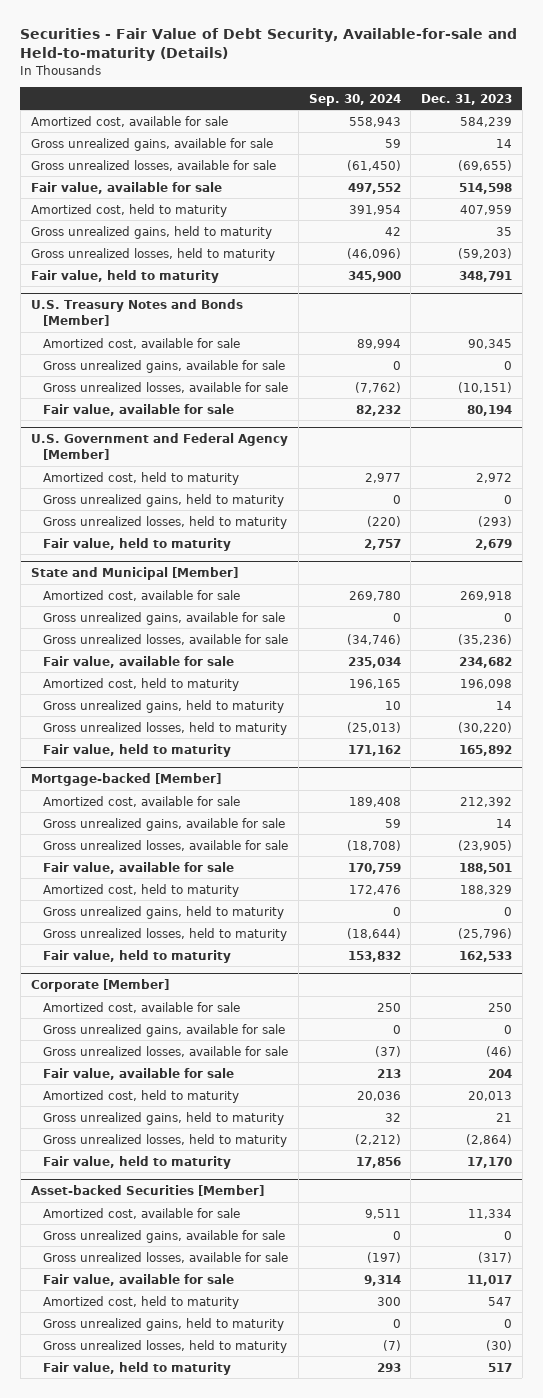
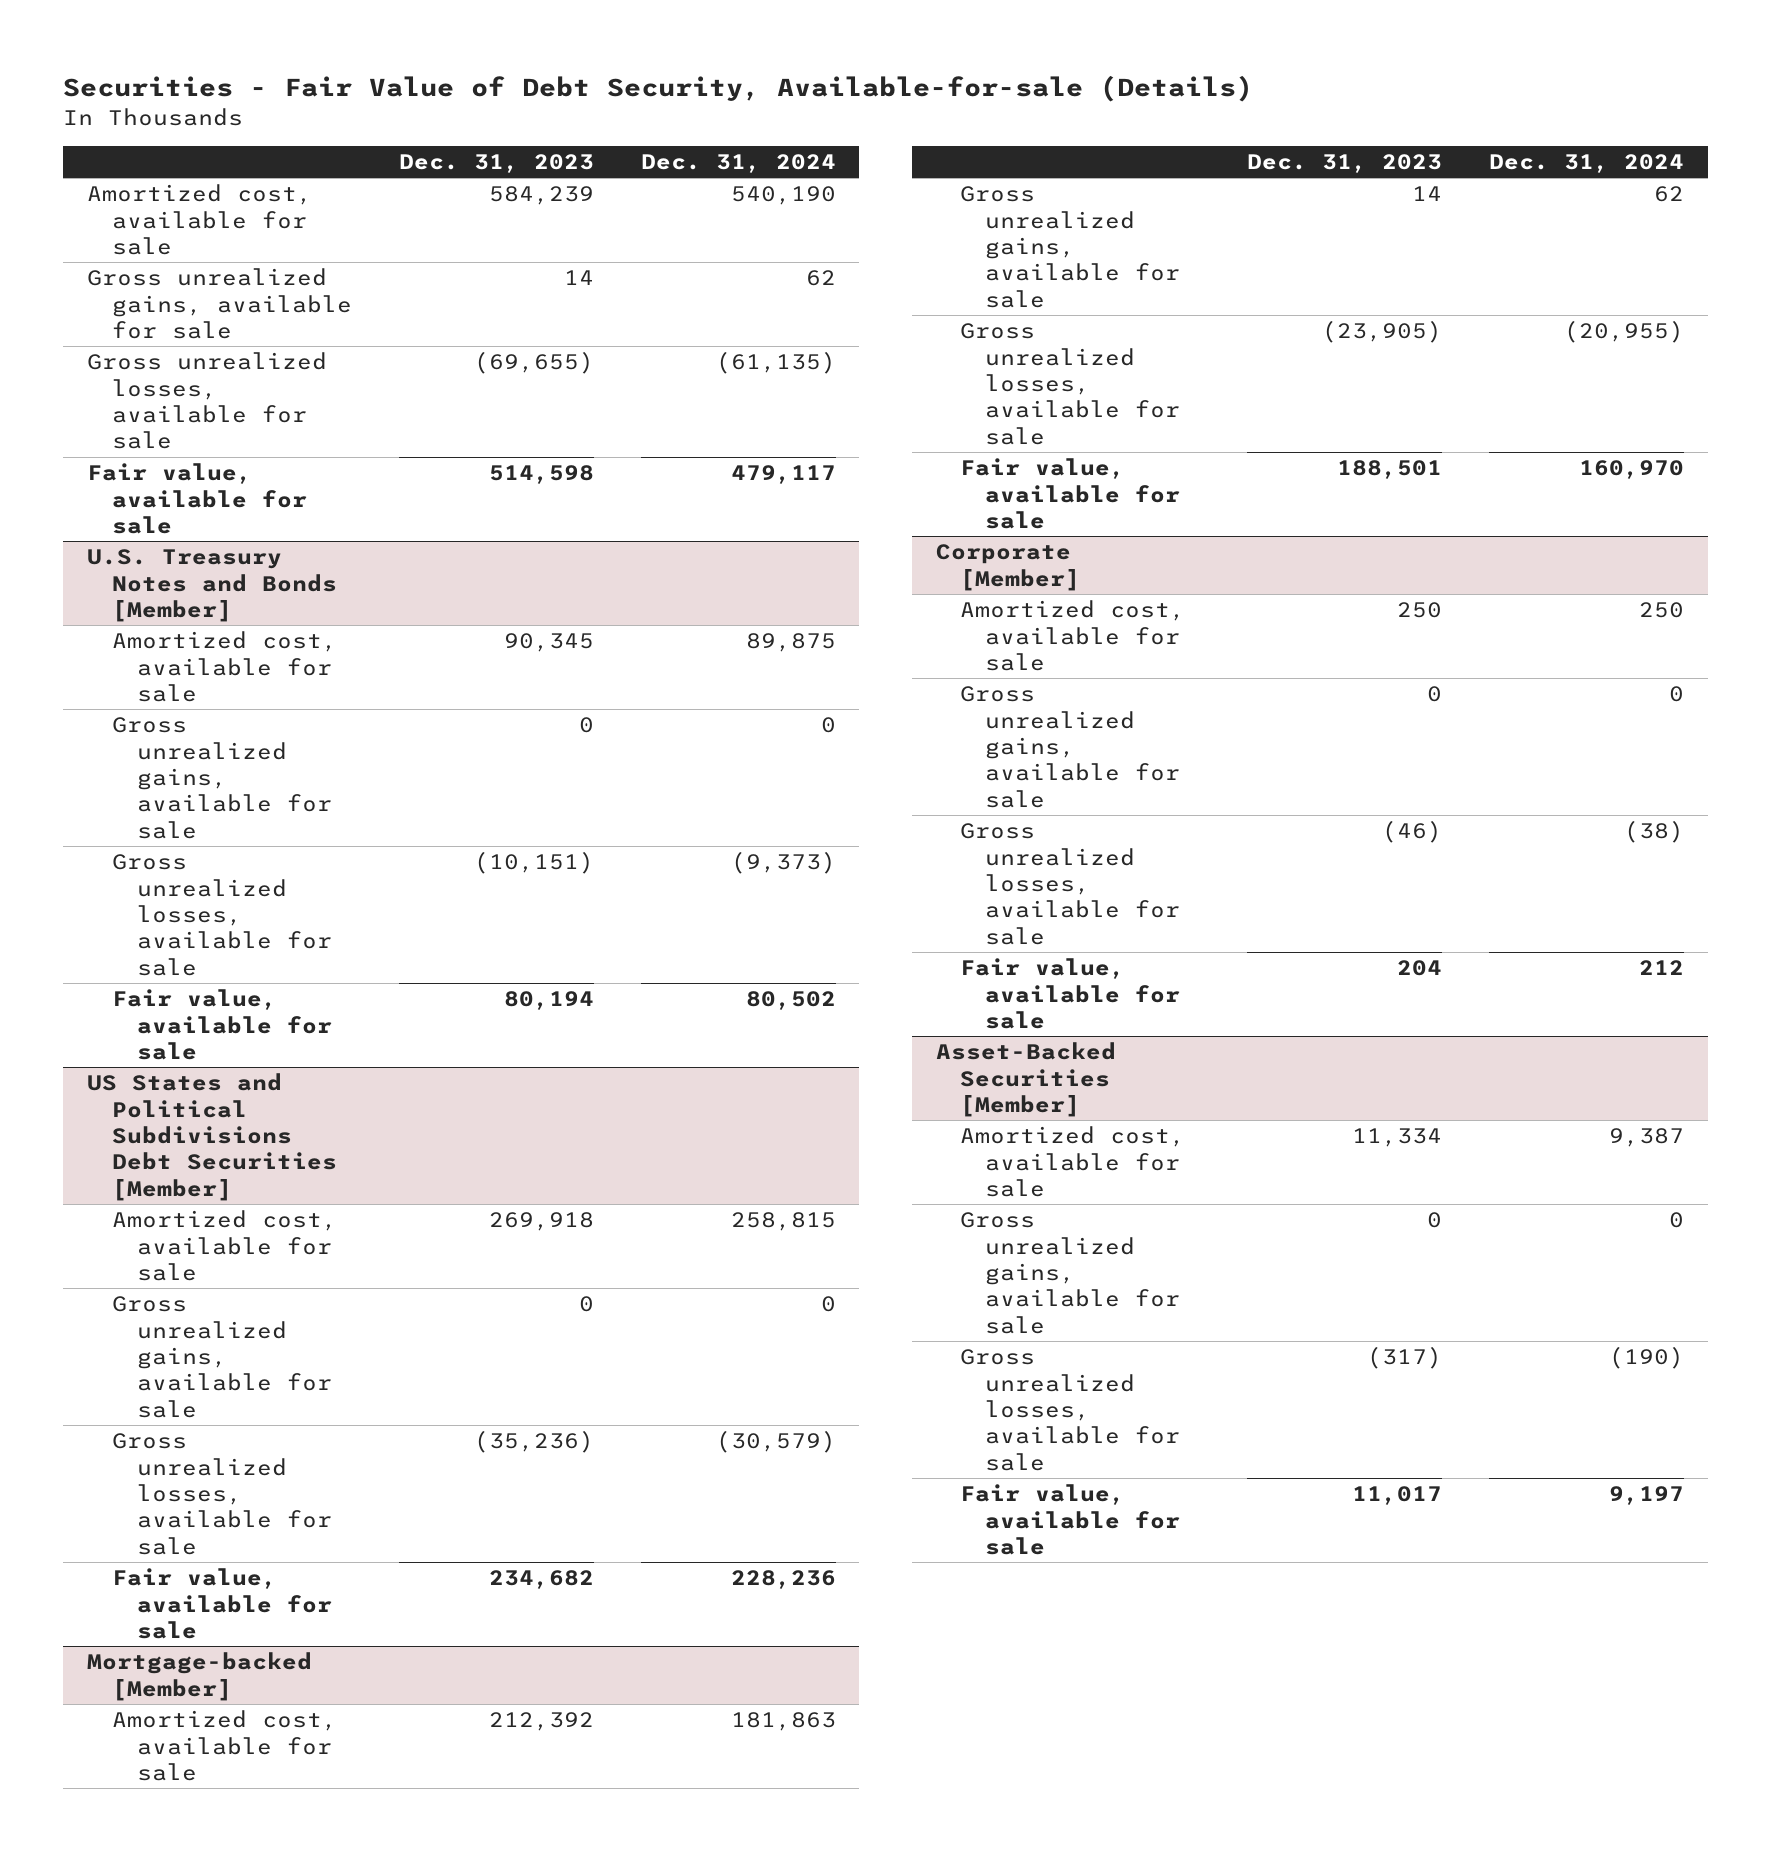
[20,28,518,62] Securities - Fair Value of Debt Security, Available-for-sale and Held-to-maturity (Details) -> [63,75,1254,103] Securities - Fair Value of Debt Security, Available-for-sale (Details)
[308,93,401,106] Sep. 30, 2024 -> none
none -> [640,154,836,174] Dec. 31, 2024
[30,203,227,217] Amortized cost, held to maturity -> none
[30,225,272,239] Gross unrealized gains, held to maturity -> none
[30,247,275,261] Gross unrealized losses, held to maturity -> none
[30,269,219,283] Fair value, held to maturity -> none
[30,433,288,461] U.S. Government and Federal Agency [Member] -> none
[43,471,240,485] Amortized cost, held to maturity -> none
[43,493,285,507] Gross unrealized gains, held to maturity -> none
[43,515,288,529] Gross unrealized losses, held to maturity -> none
[43,537,232,551] Fair value, held to maturity -> none
[30,567,238,581] State and Municipal [Member] -> [86,1073,337,1201] US States and Political Subdivisions Debt Securities [Member]
[43,677,240,691] Amortized cost, held to maturity -> none
[43,699,285,713] Gross unrealized gains, held to maturity -> none
[43,721,288,735] Gross unrealized losses, held to maturity -> none
[43,743,232,757] Fair value, held to maturity -> none
[43,883,240,897] Amortized cost, held to maturity -> none
[43,905,285,919] Gross unrealized gains, held to maturity -> none
[43,927,288,941] Gross unrealized losses, held to maturity -> none
[43,949,232,963] Fair value, held to maturity -> none
[43,1089,240,1103] Amortized cost, held to maturity -> none
[43,1111,285,1125] Gross unrealized gains, held to maturity -> none
[43,1133,288,1147] Gross unrealized losses, held to maturity -> none
[43,1155,232,1169] Fair value, held to maturity -> none
[30,1185,264,1197] Asset-backed Securities [Member] -> [935,1042,1116,1117] Asset-Backed Securities [Member]
[43,1295,240,1309] Amortized cost, held to maturity -> none
[43,1317,285,1331] Gross unrealized gains, held to maturity -> none
[43,1339,288,1353] Gross unrealized losses, held to maturity -> none
[43,1361,232,1375] Fair value, held to maturity -> none

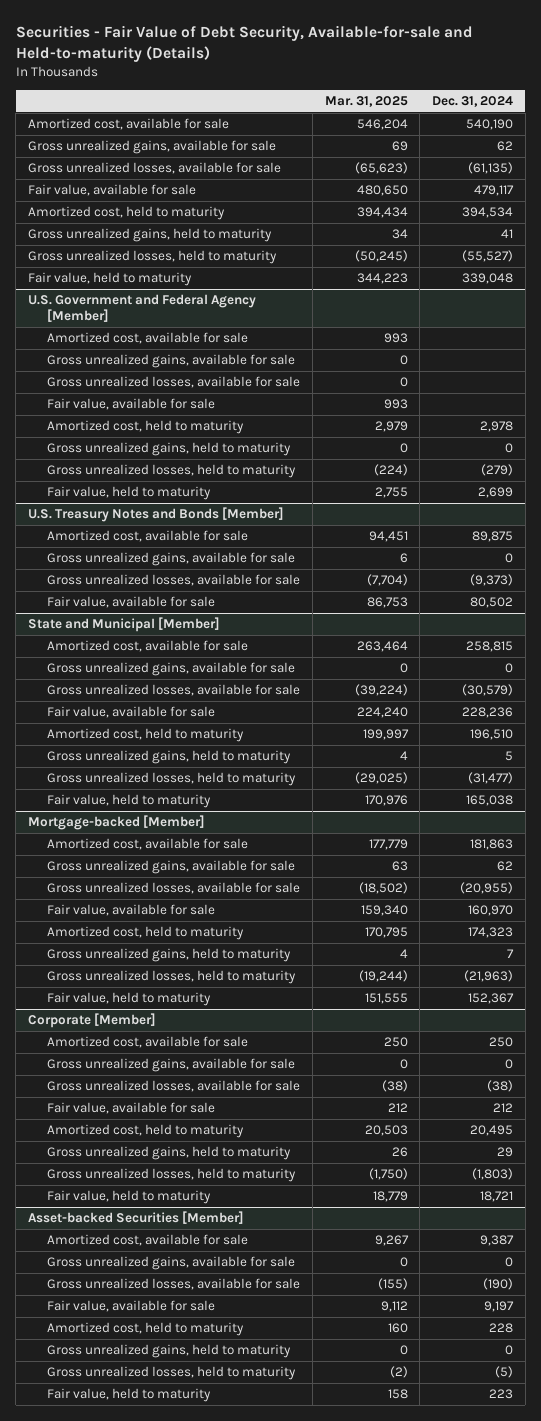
[63,75,1254,103] Securities - Fair Value of Debt Security, Available-for-sale (Details) -> [15,24,473,62] Securities - Fair Value of Debt Security, Available-for-sale and Held-to-maturity (Details)
[398,154,594,174] Dec. 31, 2023 -> none
none -> [324,96,408,108] Mar. 31, 2025
none -> [27,206,225,221] Amortized cost, held to maturity
none -> [27,228,272,243] Gross unrealized gains, held to maturity
none -> [27,250,277,265] Gross unrealized losses, held to maturity
none -> [27,272,192,287] Fair value, held to maturity
none -> [27,294,256,323] U.S. Government and Federal Agency [Member]
none -> [47,332,249,345] Amortized cost, available for sale
none -> [47,354,296,369] Gross unrealized gains, available for sale
none -> [47,376,301,389] Gross unrealized losses, available for sale
none -> [47,398,216,411] Fair value, available for sale
none -> [47,420,245,435] Amortized cost, held to maturity
none -> [47,442,292,457] Gross unrealized gains, held to maturity
none -> [47,464,297,479] Gross unrealized losses, held to maturity
none -> [47,486,212,501] Fair value, held to maturity
[86,1073,337,1201] US States and Political Subdivisions Debt Securities [Member] -> [27,617,220,633] State and Municipal [Member]
none -> [47,728,245,743] Amortized cost, held to maturity
none -> [47,750,292,765] Gross unrealized gains, held to maturity
none -> [47,772,297,787] Gross unrealized losses, held to maturity
none -> [47,794,212,809] Fair value, held to maturity
none -> [47,926,245,941] Amortized cost, held to maturity
none -> [47,948,292,963] Gross unrealized gains, held to maturity
none -> [47,970,297,985] Gross unrealized losses, held to maturity
none -> [47,992,212,1007] Fair value, held to maturity
none -> [47,1124,245,1139] Amortized cost, held to maturity
none -> [47,1146,292,1161] Gross unrealized gains, held to maturity
none -> [47,1168,297,1183] Gross unrealized losses, held to maturity
none -> [47,1190,212,1205] Fair value, held to maturity
[935,1042,1116,1117] Asset-Backed Securities [Member] -> [27,1211,244,1225] Asset-backed Securities [Member]
none -> [47,1322,245,1337] Amortized cost, held to maturity
none -> [47,1344,292,1359] Gross unrealized gains, held to maturity
none -> [47,1366,297,1381] Gross unrealized losses, held to maturity
none -> [47,1388,212,1403] Fair value, held to maturity

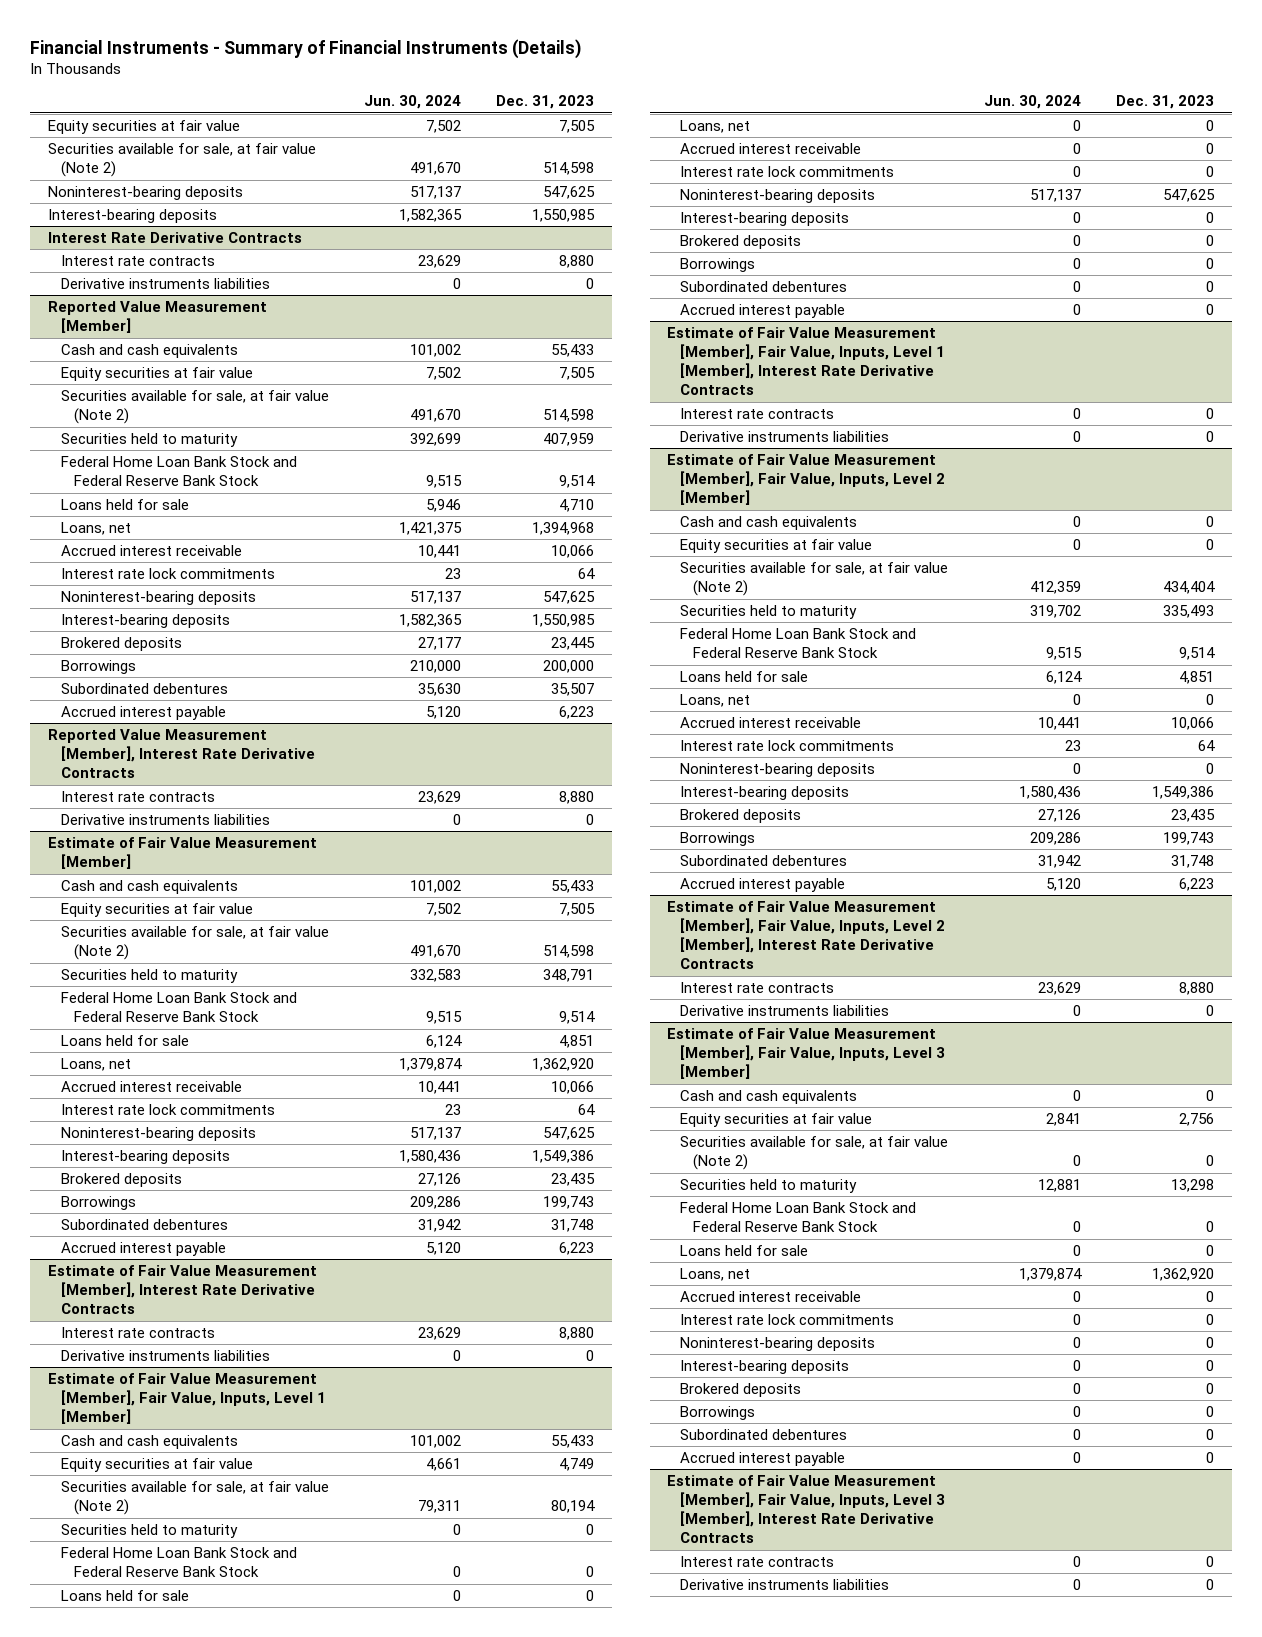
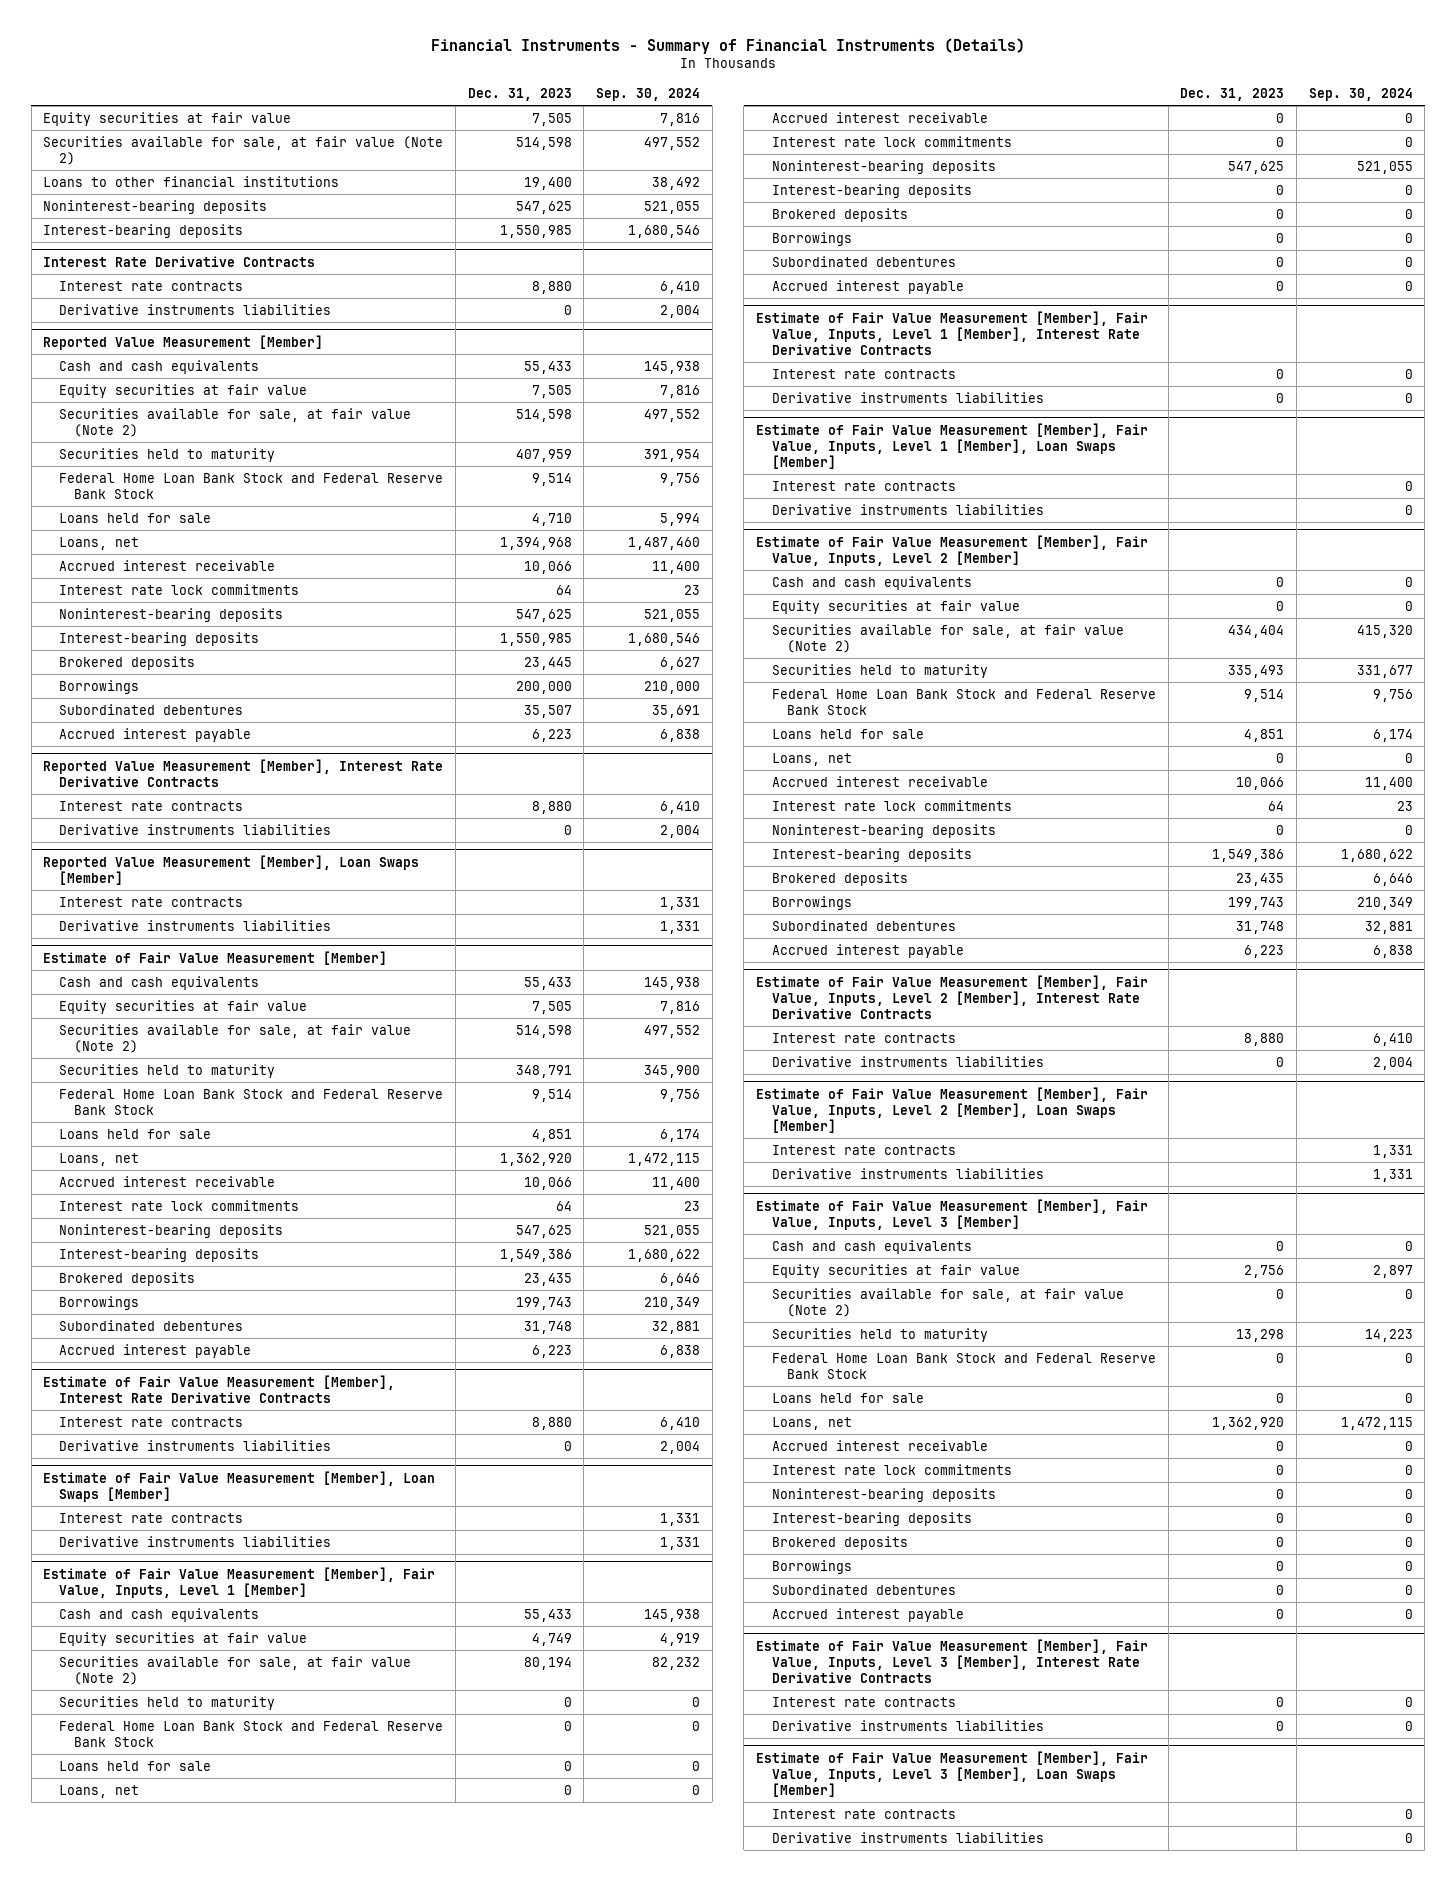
[364,95,462,110] Jun. 30, 2024 -> none
none -> [595,87,700,101] Sep. 30, 2024
none -> [43,175,340,187] Loans to other financial institutions
none -> [43,854,420,885] Reported Value Measurement [Member], Loan Swaps [Member]
none -> [58,896,243,907] Interest rate contracts
none -> [58,919,331,931] Derivative instruments liabilities
none -> [43,1470,436,1502] Estimate of Fair Value Measurement [Member], Loan Swaps [Member]
none -> [58,1512,243,1523] Interest rate contracts
none -> [58,1535,331,1547] Derivative instruments liabilities
none -> [755,422,1148,469] Estimate of Fair Value Measurement [Member], Fair Value, Inputs, Level 1 [Member], Loan Swaps [Member]
none -> [771,480,956,491] Interest rate contracts
none -> [771,503,1044,515] Derivative instruments liabilities
none -> [755,1086,1148,1133] Estimate of Fair Value Measurement [Member], Fair Value, Inputs, Level 2 [Member], Loan Swaps [Member]
none -> [771,1144,956,1155] Interest rate contracts
none -> [771,1167,1044,1179] Derivative instruments liabilities
none -> [755,1750,1148,1797] Estimate of Fair Value Measurement [Member], Fair Value, Inputs, Level 3 [Member], Loan Swaps [Member]
none -> [771,1808,956,1819] Interest rate contracts
none -> [771,1831,1044,1843] Derivative instruments liabilities

